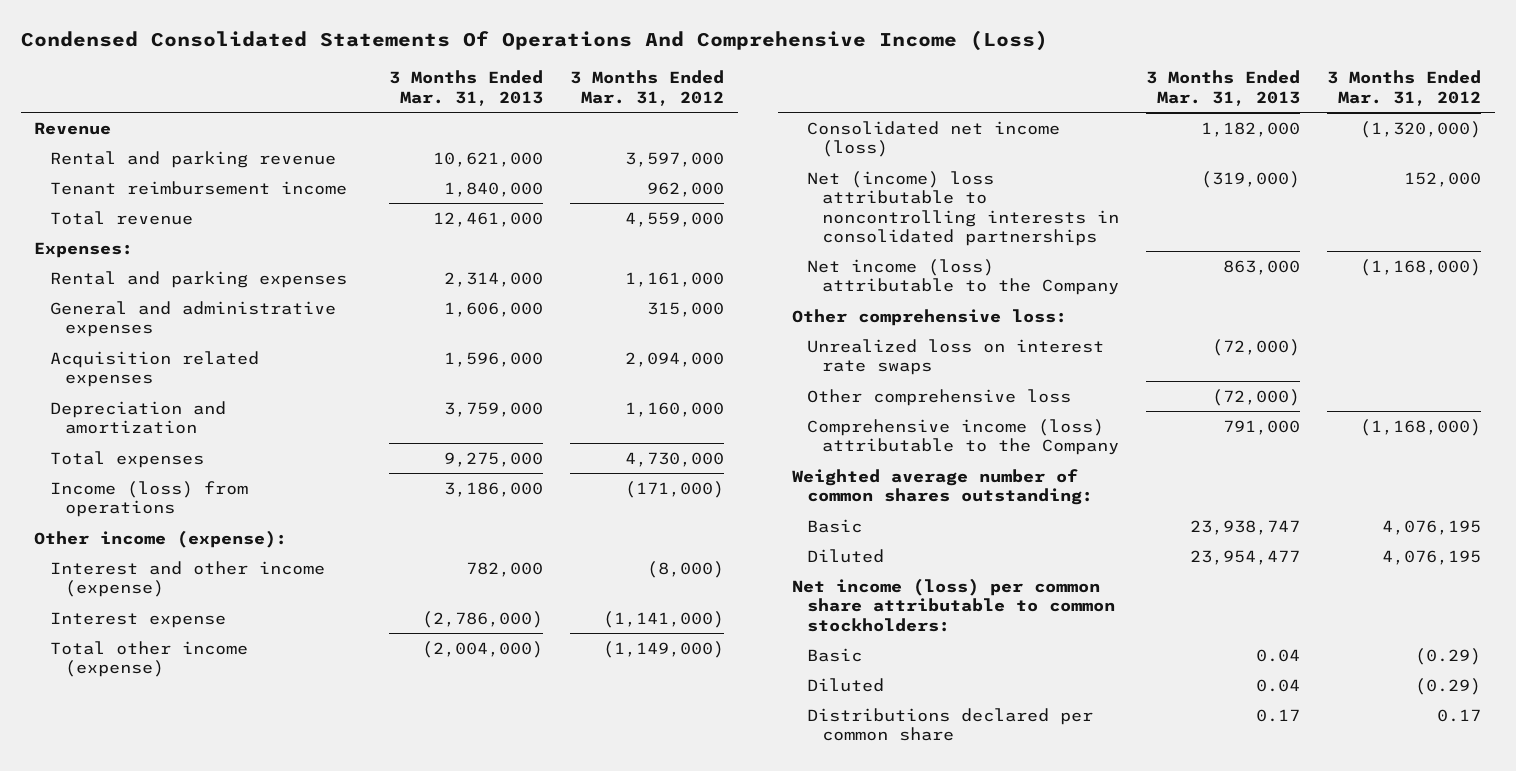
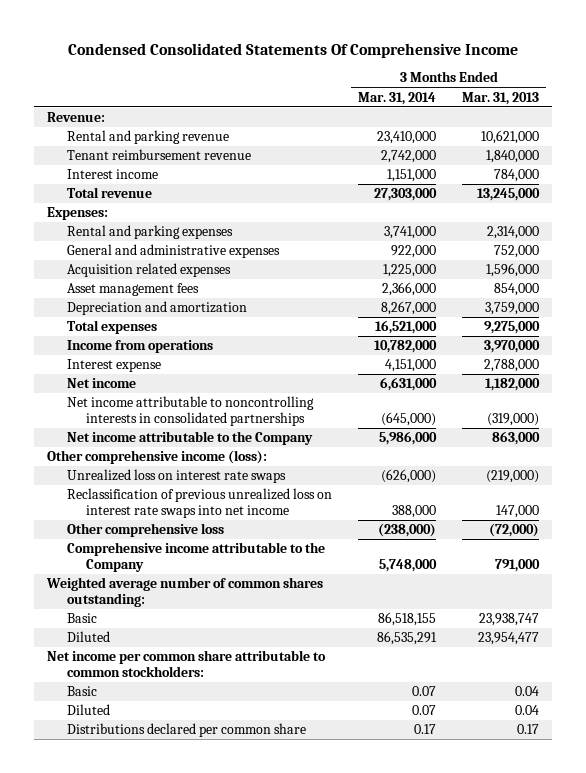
[20,30,1048,52] Condensed Consolidated Statements Of Operations And Comprehensive Income (Loss) -> [68,42,519,58] Condensed Consolidated Statements Of Comprehensive Income
[570,70,725,106] 3 Months Ended Mar. 31, 2012 -> none
none -> [357,91,436,105] Mar. 31, 2014
[34,121,112,135] Revenue -> [47,112,106,123] Revenue:
[49,180,347,195] Tenant reimbursement income -> [66,149,251,161] Tenant reimbursement revenue
none -> [66,169,158,180] Interest income
[433,211,544,227] 12,461,000 -> [477,188,541,202] 13,245,000
[444,301,544,317] 1,606,000 -> [494,245,540,259] 752,000
none -> [66,283,199,297] Asset management fees
[34,529,288,548] Other income (expense): -> none
[49,560,325,598] Interest and other income (expense) -> none
[49,640,248,678] Total other income (expense) -> none
[49,480,248,518] Income (loss) from operations -> [66,340,213,354] Income from operations
[444,481,544,497] 3,186,000 -> [484,340,541,354] 3,970,000
[422,610,544,628] (2,786,000) -> [484,359,540,373] 2,788,000
[807,120,1061,158] Consolidated net income (loss) -> [66,378,136,389] Net income
[807,170,1120,246] Net (income) loss attributable to noncontrolling interests in consolidated partnerships -> [66,396,314,427] Net income attributable to noncontrolling interests in consolidated partnerships
[807,258,1120,296] Net income (loss) attributable to the Company -> [66,431,313,446] Net income attributable to the Company
[791,308,1067,326] Other comprehensive loss: -> [47,450,268,465] Other comprehensive income (loss):
[1212,338,1301,356] (72,000) -> [486,470,540,484] (219,000)
none -> [66,488,332,519] Reclassification of previous unrealized loss on interest rate swaps into net income
[807,418,1120,456] Comprehensive income (loss) attributable to the Company -> [66,542,325,573] Comprehensive income attributable to the Company
[791,577,1116,632] Net income (loss) per common share attributable to common stockholders: -> [47,650,327,678] Net income per common share attributable to common stockholders:

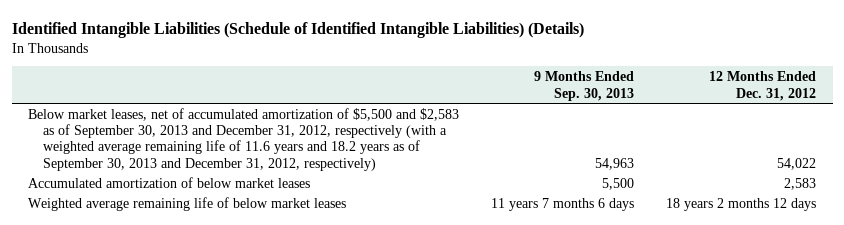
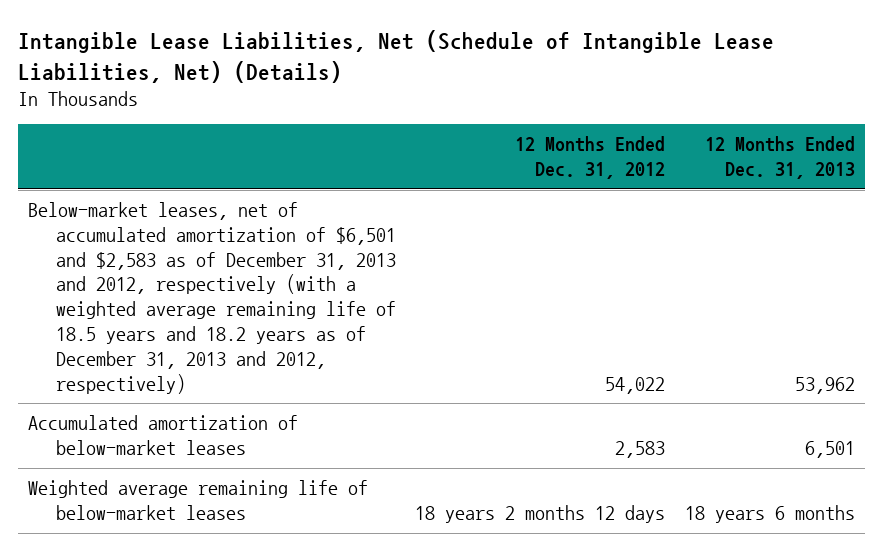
[11,21,584,38] Identified Intangible Liabilities (Schedule of Identified Intangible Liabilities) (Details) -> [18,30,775,83] Intangible Lease Liabilities, Net (Schedule of Intangible Lease Liabilities, Net) (Details)
[534,71,635,101] 9 Months Ended Sep. 30, 2013 -> none
none -> [705,136,856,179] 12 Months Ended Dec. 31, 2013
[28,107,460,171] Below market leases, net of accumulated amortization of $5,500 and $2,583 as of September 30, 2013 and December 31, 2012, respectively (with a weighted average remaining life of 11.6 years and 18.2 years as of September 30, 2013 and December 31, 2012, respectively) -> [28,202,396,394] Below-market leases, net of accumulated amortization of $6,501 and $2,583 as of December 31, 2013 and 2012, respectively (with a weighted average remaining life of 18.5 years and 18.2 years as of December 31, 2013 and 2012, respectively)
[28,176,311,188] Accumulated amortization of below market leases -> [28,415,299,455] Accumulated amortization of below-market leases
[28,196,347,211] Weighted average remaining life of below market leases -> [28,480,369,520] Weighted average remaining life of below-market leases

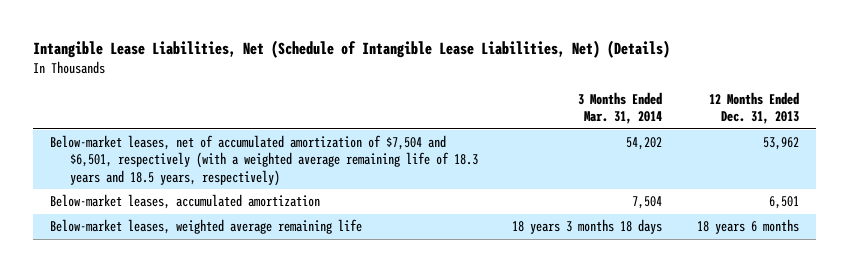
[515,136,666,179] 12 Months Ended Dec. 31, 2012 -> none
none -> [578,91,663,124] 3 Months Ended Mar. 31, 2014
[28,202,396,394] Below-market leases, net of accumulated amortization of $6,501 and $2,583 as of December 31, 2013 and 2012, respectively (with a weighted average remaining life of 18.5 years and 18.2 years as of December 31, 2013 and 2012, respectively) -> [49,135,479,186] Below-market leases, net of accumulated amortization of $7,504 and $6,501, respectively (with a weighted average remaining life of 18.3 years and 18.5 years, respectively)
[28,415,299,455] Accumulated amortization of below-market leases -> [49,194,320,210] Below-market leases, accumulated amortization
[28,480,369,520] Weighted average remaining life of below-market leases -> [49,219,362,235] Below-market leases, weighted average remaining life

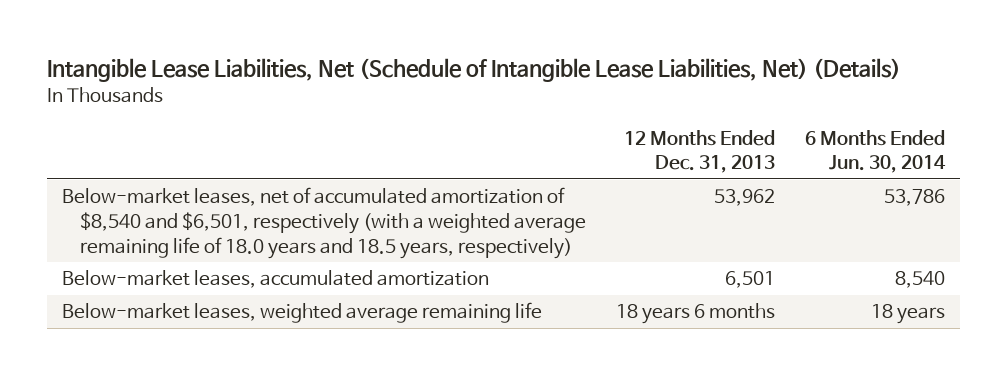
[578,91,663,124] 3 Months Ended Mar. 31, 2014 -> none
none -> [805,129,947,174] 6 Months Ended Jun. 30, 2014
[49,135,479,186] Below-market leases, net of accumulated amortization of $7,504 and $6,501, respectively (with a weighted average remaining life of 18.3 years and 18.5 years, respectively) -> [61,187,586,259] Below-market leases, net of accumulated amortization of $8,540 and $6,501, respectively (with a weighted average remaining life of 18.0 years and 18.5 years, respectively)

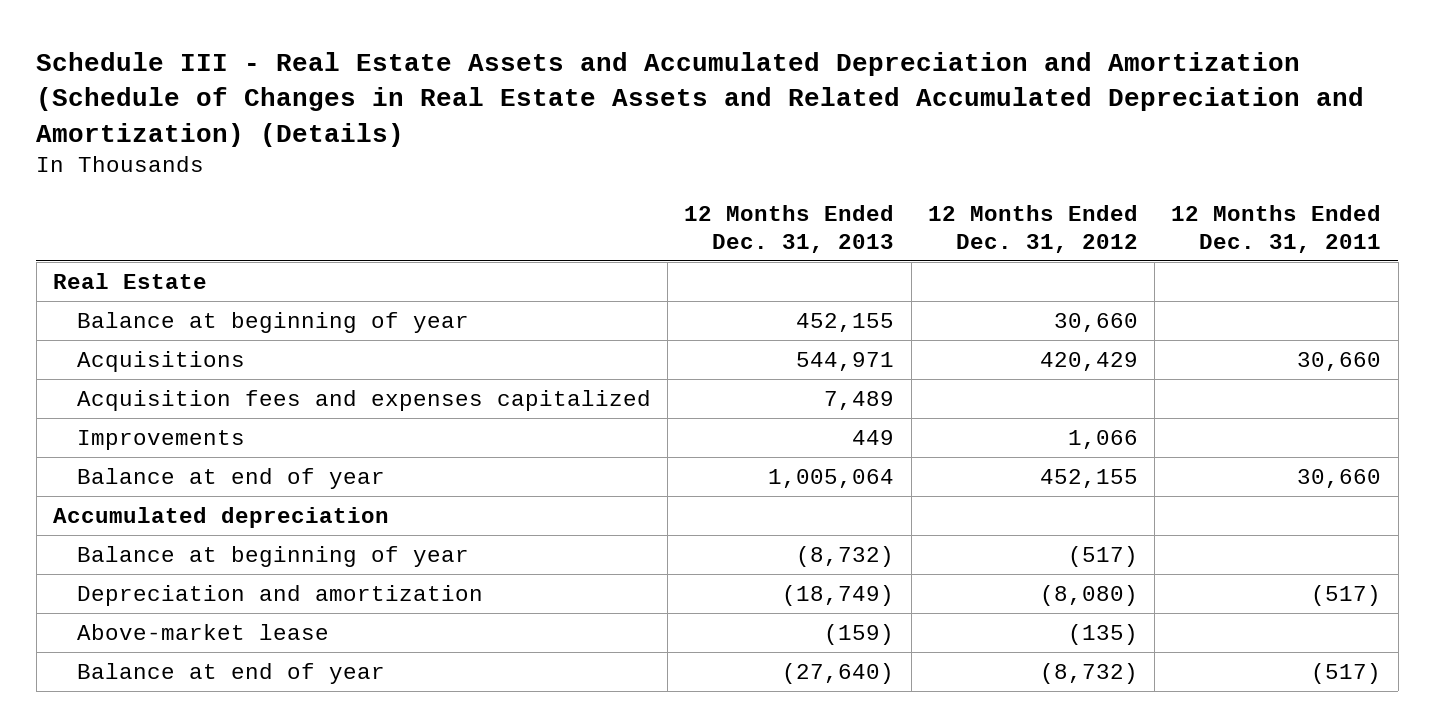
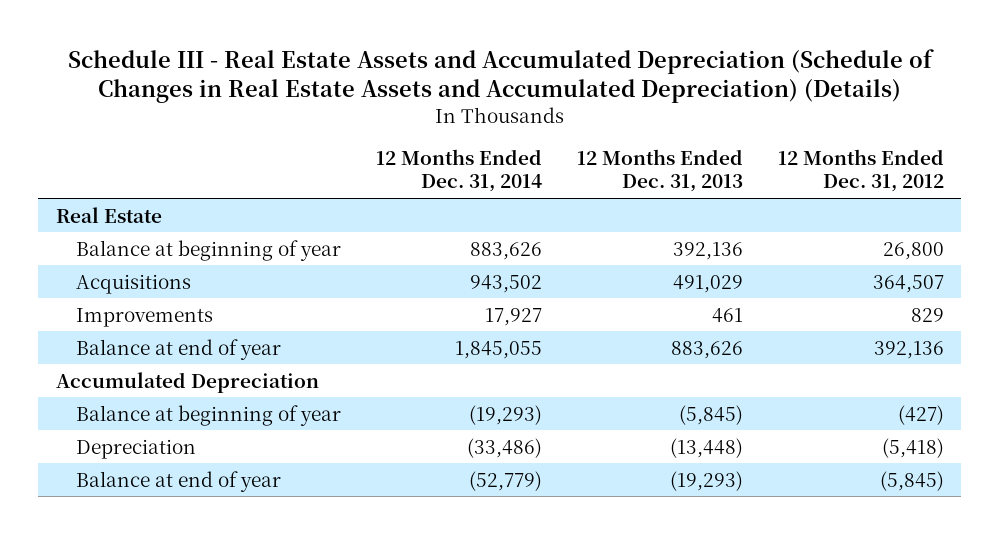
[36,52,1365,147] Schedule III - Real Estate Assets and Accumulated Depreciation and Amortization (Schedule of Changes in Real Estate Assets and Related Accumulated Depreciation and Amortization) (Details) -> [67,48,934,104] Schedule III - Real Estate Assets and Accumulated Depreciation (Schedule of Changes in Real Estate Assets and Accumulated Depreciation) (Details)
[1171,205,1382,254] 12 Months Ended Dec. 31, 2011 -> none
none -> [376,149,543,193] 12 Months Ended Dec. 31, 2014
[76,389,651,411] Acquisition fees and expenses capitalized -> none
[76,623,329,640] Above-market lease -> none
[796,312,895,332] 452,155 -> [672,241,743,260] 392,136
[1053,312,1138,332] 30,660 -> [882,241,944,260] 26,800
[796,351,895,371] 544,971 -> [672,274,743,293] 491,029
[1039,351,1138,371] 420,429 -> [872,274,944,293] 364,507
[852,429,895,445] 449 -> [711,307,743,323] 461
[1067,429,1138,449] 1,066 -> [910,307,944,322] 829
[768,468,895,488] 1,005,064 -> [670,340,743,359] 883,626
[1039,468,1138,488] 452,155 -> [873,340,944,359] 392,136
[53,506,390,528] Accumulated depreciation -> [55,371,319,393] Accumulated Depreciation
[796,545,895,567] (8,732) -> [678,404,743,425] (5,845)
[1067,545,1138,567] (517) -> [897,404,944,425] (427)
[76,584,483,606] Depreciation and amortization -> [76,438,197,459] Depreciation
[782,584,895,606] (18,749) -> [669,437,743,458] (13,448)
[1039,584,1138,606] (8,080) -> [881,437,944,458] (5,418)
[782,662,895,684] (27,640) -> [669,470,743,491] (19,293)
[1039,662,1138,684] (8,732) -> [879,470,944,491] (5,845)

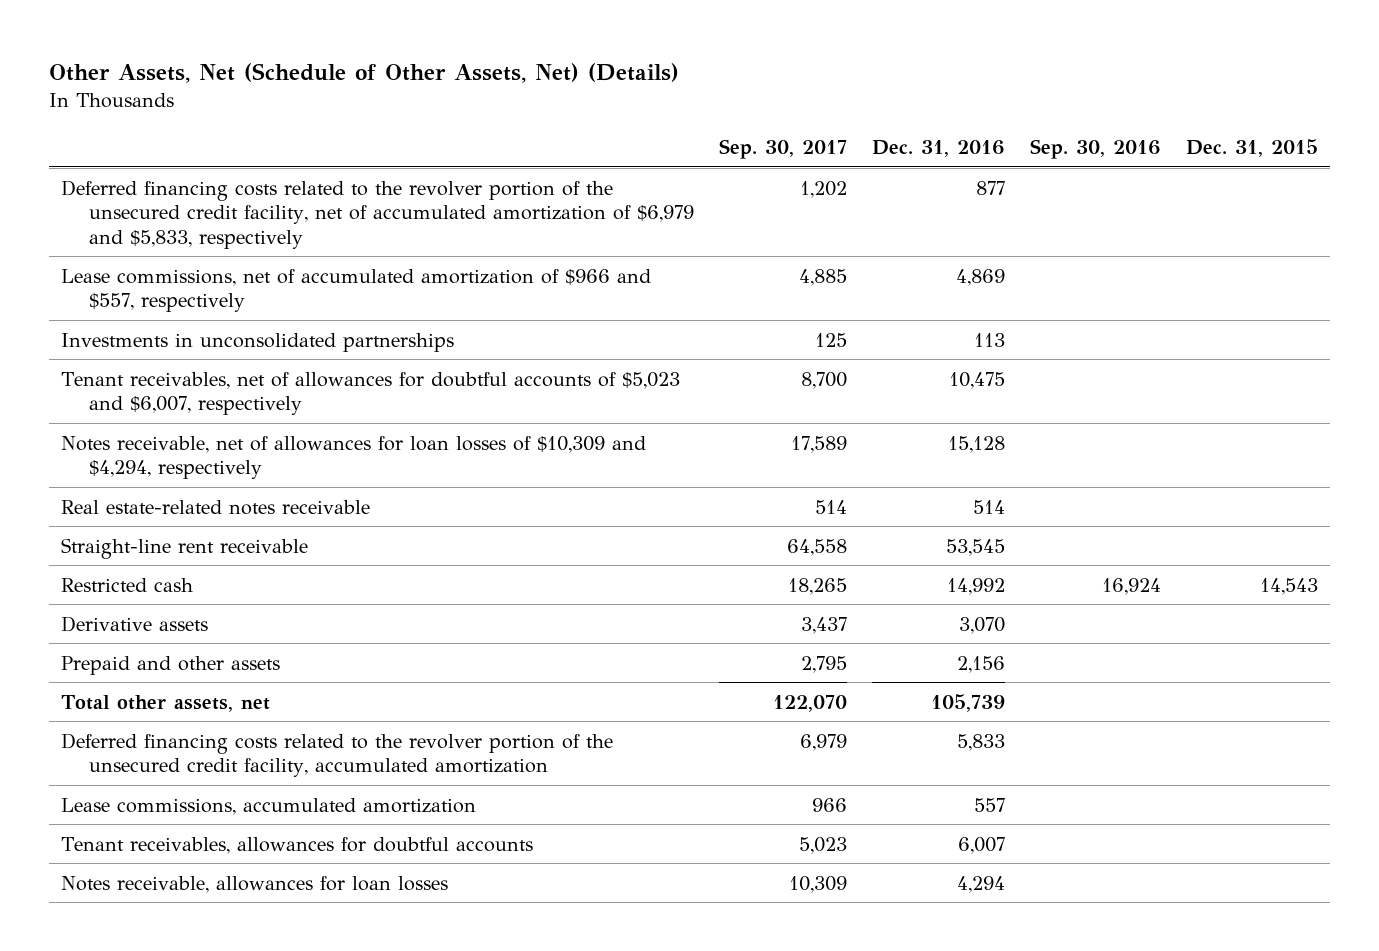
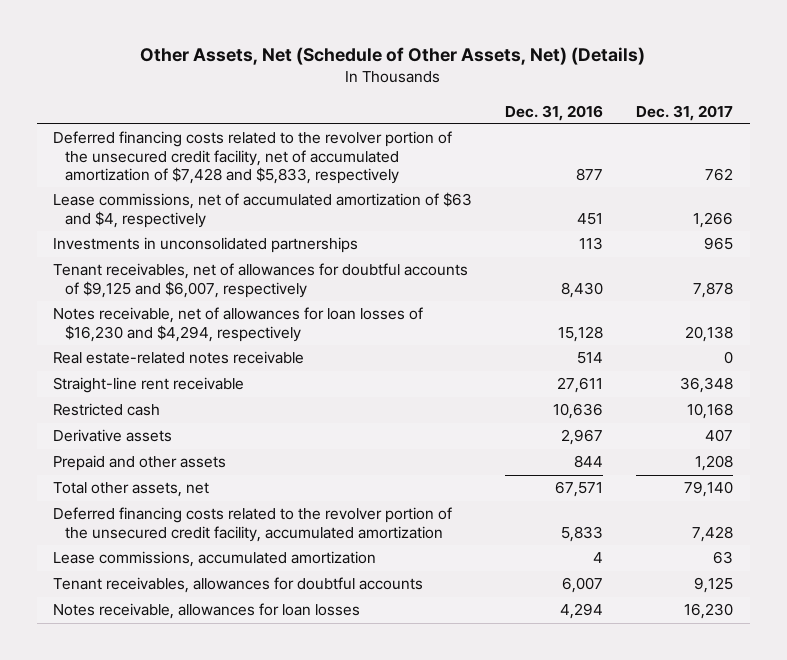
[718,139,847,160] Sep. 30, 2017 -> none
[1029,139,1161,160] Sep. 30, 2016 -> none
[1185,139,1318,158] Dec. 31, 2015 -> none
none -> [636,104,734,121] Dec. 31, 2017
[61,179,694,249] Deferred financing costs related to the revolver portion of the unsecured credit facility, net of accumulated amortization of $6,979 and $5,833, respectively -> [53,131,453,184] Deferred financing costs related to the revolver portion of the unsecured credit facility, net of accumulated amortization of $7,428 and $5,833, respectively
[61,268,652,313] Lease commissions, net of accumulated amortization of $966 and $557, respectively -> [53,192,473,228] Lease commissions, net of accumulated amortization of $63 and $4, respectively
[955,268,1005,286] 4,869 -> [577,212,604,225] 451
[61,371,681,416] Tenant receivables, net of allowances for doubtful accounts of $5,023 and $6,007, respectively -> [53,263,469,298] Tenant receivables, net of allowances for doubtful accounts of $9,125 and $6,007, respectively
[948,371,1005,389] 10,475 -> [561,281,604,298] 8,430
[61,435,647,480] Notes receivable, net of allowances for loan losses of $10,309 and $4,294, respectively -> [53,307,424,342] Notes receivable, net of allowances for loan losses of $16,230 and $4,294, respectively
[945,538,1005,556] 53,545 -> [557,377,604,394] 27,611
[946,577,1005,595] 14,992 -> [553,403,604,420] 10,636
[958,616,1005,634] 3,070 -> [561,429,604,446] 2,967
[956,655,1005,673] 2,156 -> [574,455,604,469] 844
[930,693,1005,712] 105,739 -> [555,481,604,498] 67,571
[973,797,1005,812] 557 -> [593,552,604,564] 4

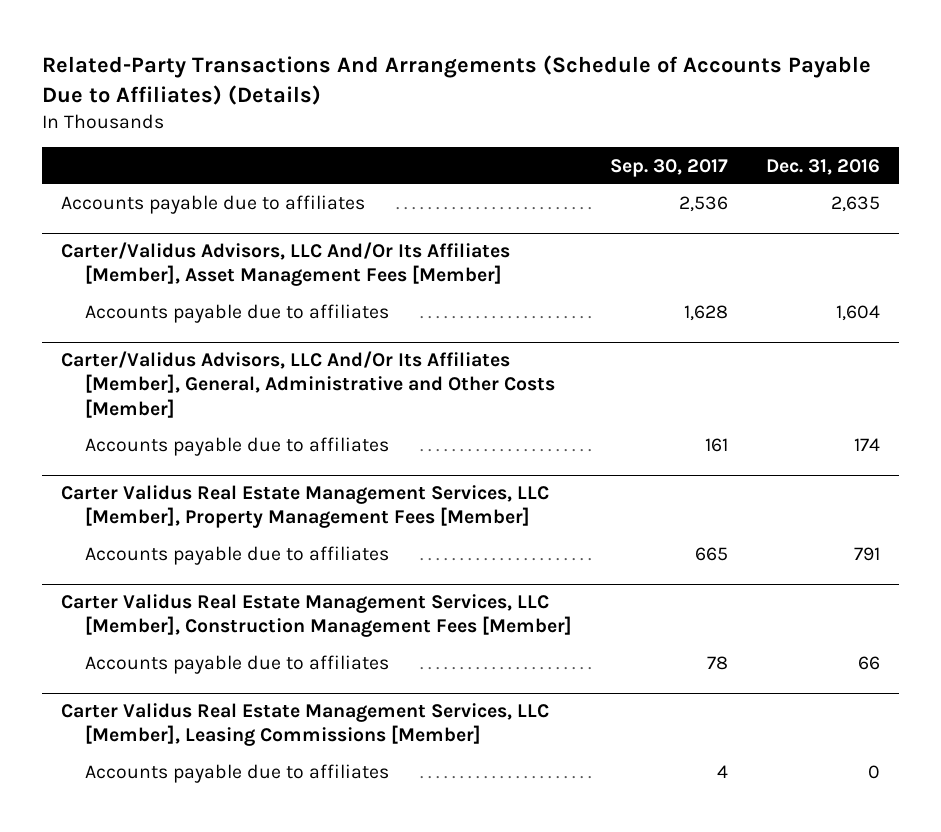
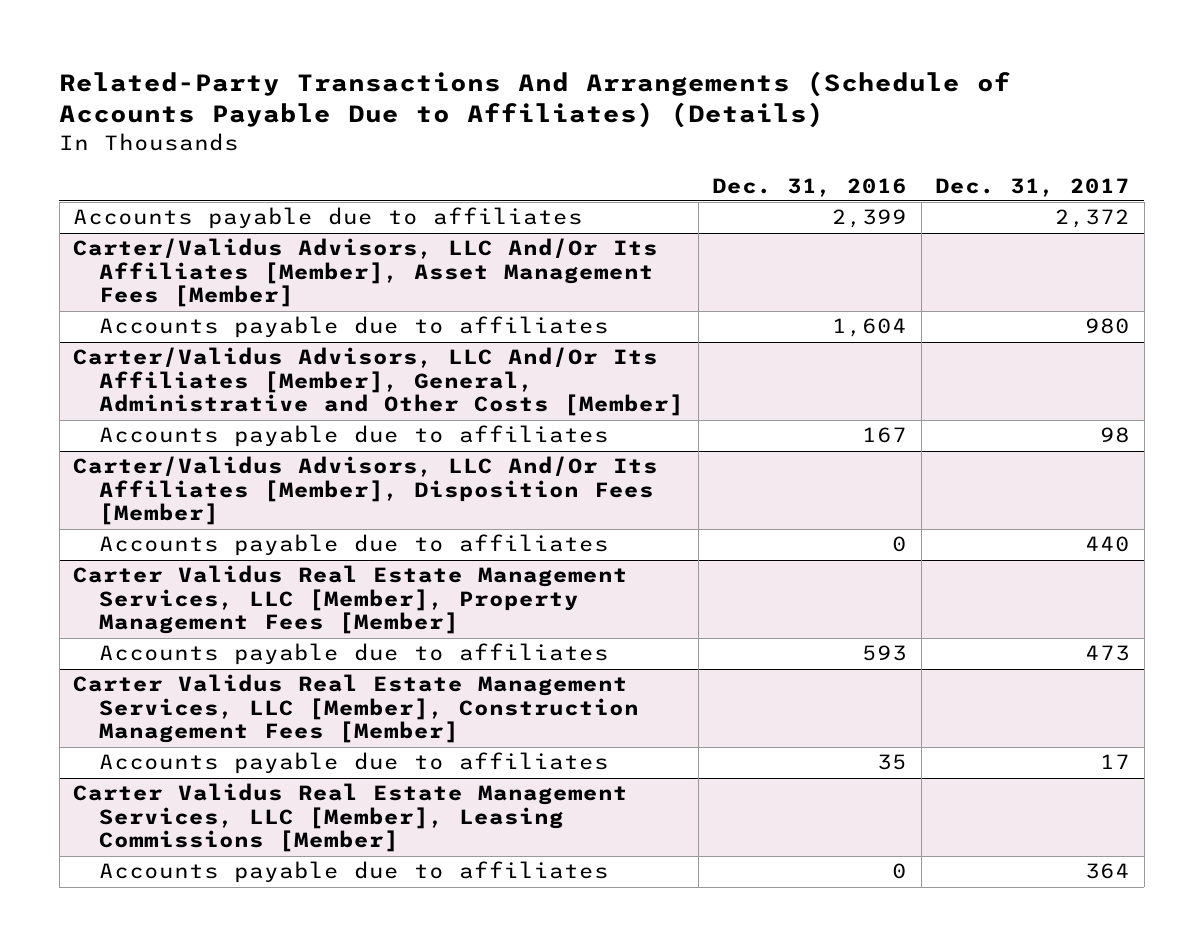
[609,158,728,177] Sep. 30, 2017 -> none
none -> [935,177,1131,197] Dec. 31, 2017
[830,196,880,213] 2,635 -> [832,209,908,229] 2,399
[853,438,880,452] 174 -> [862,427,908,444] 167
none -> [73,456,659,526] Carter/Validus Advisors, LLC And/Or Its Affiliates [Member], Disposition Fees [Member]
none -> [98,534,609,557] Accounts payable due to affiliates
[853,547,880,562] 791 -> [862,645,908,662] 593
[857,656,880,671] 66 -> [877,754,908,771] 35

